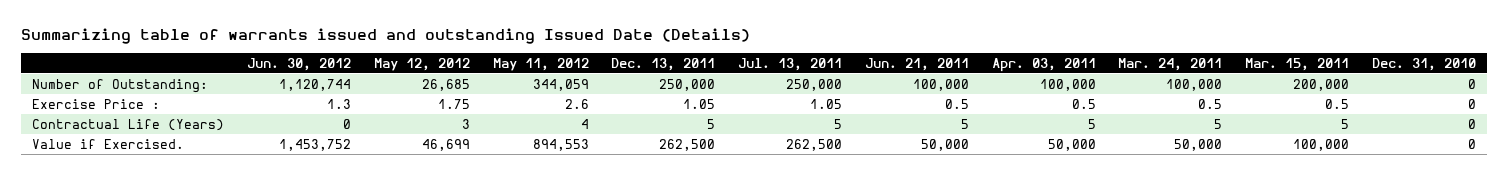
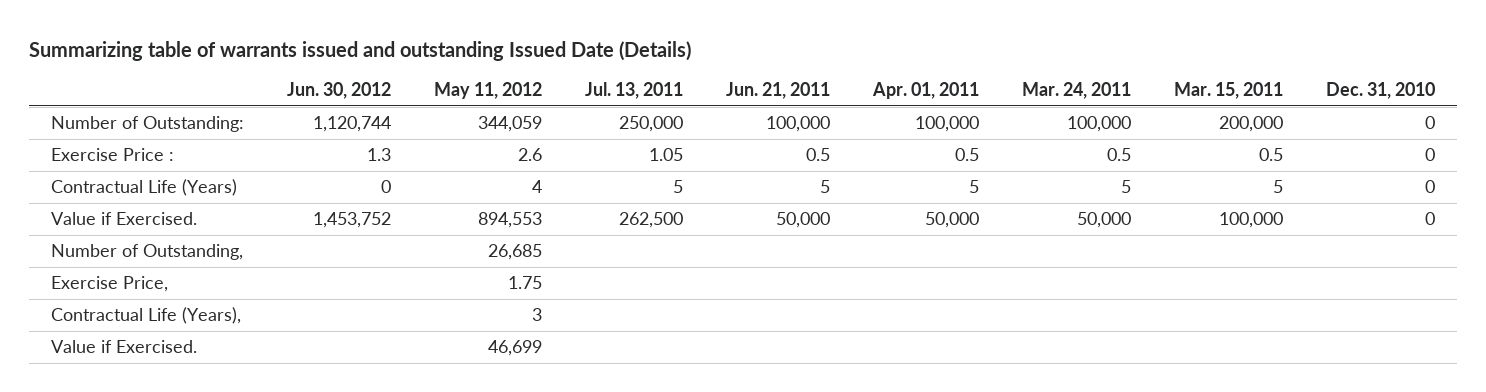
[373,57,470,71] May 12, 2012 -> none
[611,57,716,71] Dec. 13, 2011 -> none
[991,57,1096,72] Apr. 03, 2011 -> none
none -> [872,82,980,100] Apr. 01, 2011
none -> [50,244,243,261] Number of Outstanding,
none -> [50,276,168,293] Exercise Price,
none -> [50,307,241,325] Contractual Life (Years),
none -> [50,340,197,354] Value if Exercised.

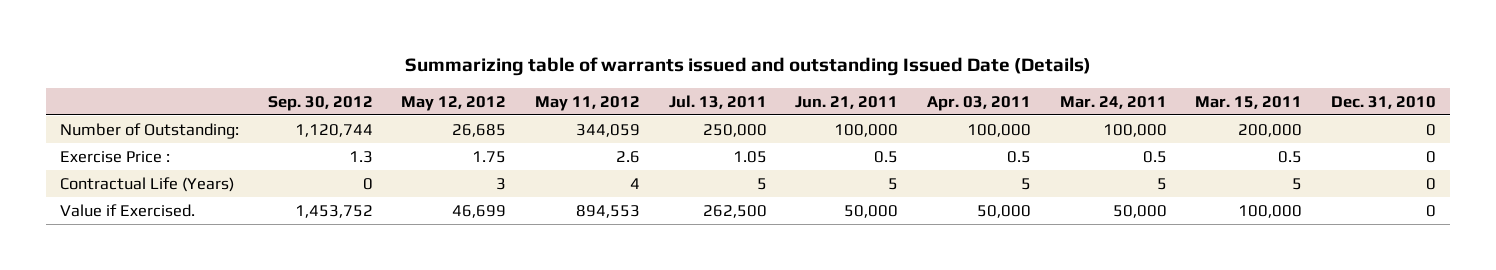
[287,82,392,100] Jun. 30, 2012 -> none
[872,82,980,100] Apr. 01, 2011 -> none
none -> [267,95,373,111] Sep. 30, 2012
none -> [401,95,507,111] May 12, 2012
none -> [927,95,1032,111] Apr. 03, 2011
[50,244,243,261] Number of Outstanding, -> none
[50,276,168,293] Exercise Price, -> none
[50,307,241,325] Contractual Life (Years), -> none
[50,340,197,354] Value if Exercised. -> none

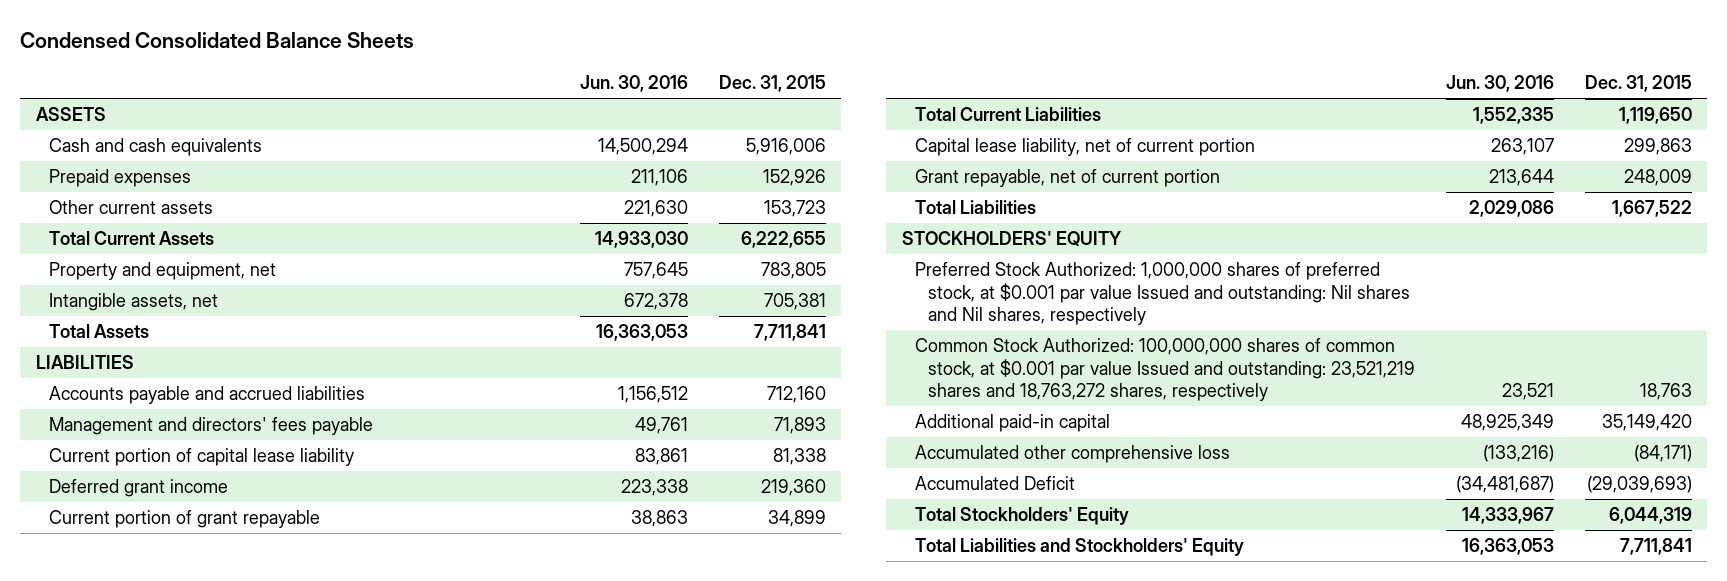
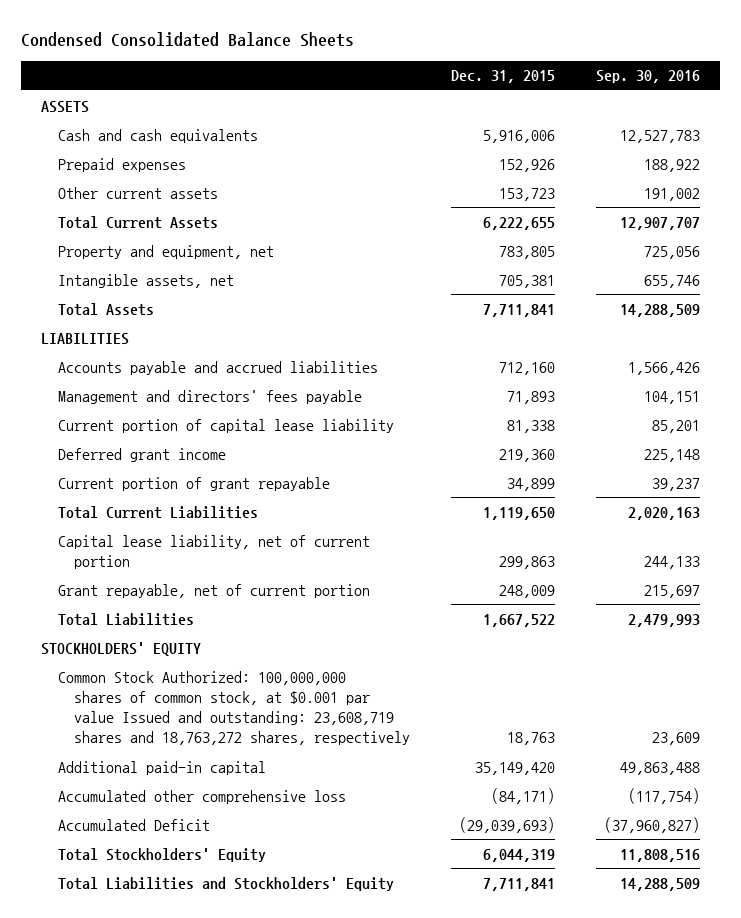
[579,74,688,92] Jun. 30, 2016 -> none
none -> [595,70,700,84] Sep. 30, 2016
[914,262,1411,325] Preferred Stock Authorized: 1,000,000 shares of preferred stock, at $0.001 par value Issued and outstanding: Nil shares and Nil shares, respectively -> none
[914,338,1416,401] Common Stock Authorized: 100,000,000 shares of common stock, at $0.001 par value Issued and outstanding: 23,521,219 shares and 18,763,272 shares, respectively -> [57,670,411,746] Common Stock Authorized: 100,000,000 shares of common stock, at $0.001 par value Issued and outstanding: 23,608,719 shares and 18,763,272 shares, respectively

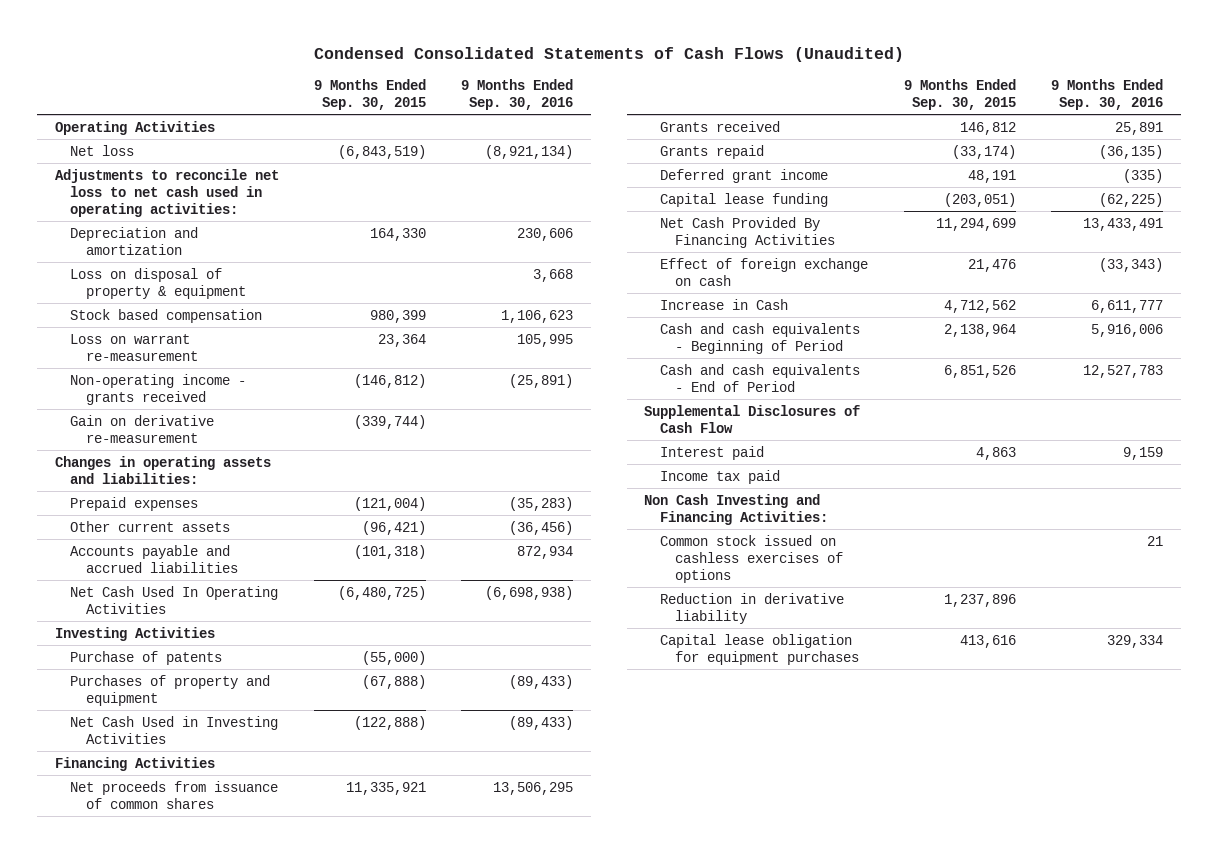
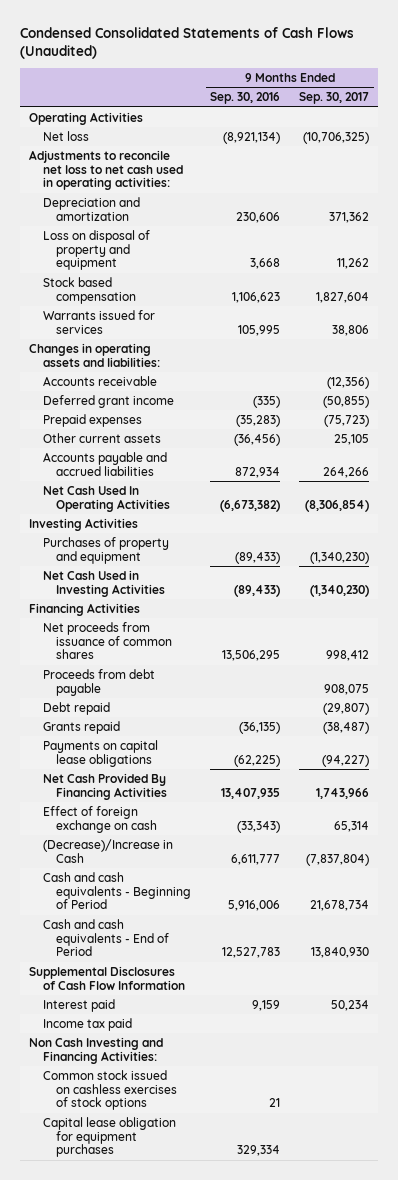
[314,78,427,111] 9 Months Ended Sep. 30, 2015 -> none
none -> [299,92,370,105] Sep. 30, 2017
[70,267,246,299] Loss on disposal of property & equipment -> [42,229,150,271] Loss on disposal of property and equipment
[70,373,247,405] Non-operating income - grants received -> none
[70,414,215,443] Gain on derivative re-measurement -> none
[70,333,198,361] Loss on warrant re-measurement -> [42,309,155,334] Warrants issued for services
none -> [42,375,157,386] Accounts receivable
[659,168,828,183] Deferred grant income -> [42,394,174,408] Deferred grant income
[485,585,574,600] (6,698,938) -> [220,499,281,512] (6,673,382)
[70,650,223,665] Purchase of patents -> none
[659,120,780,132] Grants received -> none
none -> [42,668,155,696] Proceeds from debt payable
none -> [42,701,110,715] Debt repaid
[659,192,828,207] Capital lease funding -> [42,739,158,767] Payments on capital lease obligations
[1083,217,1164,231] 13,433,491 -> [221,787,281,799] 13,407,935
[659,298,788,310] Increase in Cash -> [42,838,173,863] (Decrease)/Increase in Cash
[644,404,861,433] Supplemental Disclosures of Cash Flow -> [29,965,185,990] Supplemental Disclosures of Cash Flow Information
[659,592,844,624] Reduction in derivative liability -> none
[659,534,844,583] Common stock issued on cashless exercises of options -> [42,1069,178,1111] Common stock issued on cashless exercises of stock options

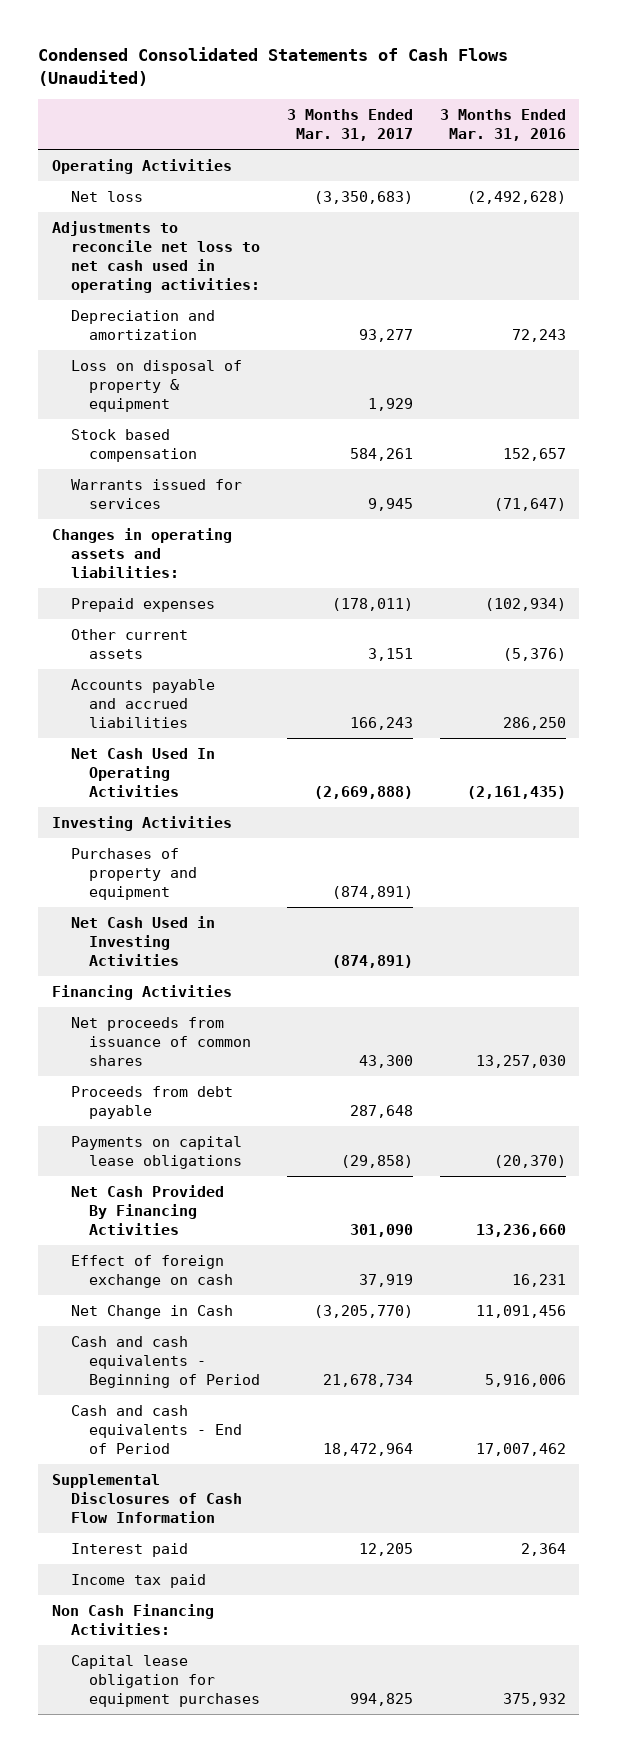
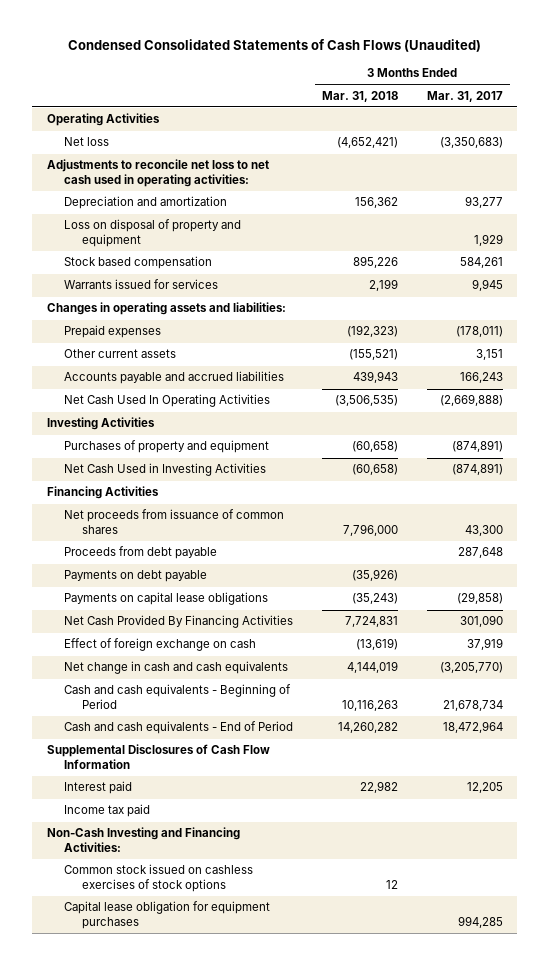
[439,108,566,142] 3 Months Ended Mar. 31, 2016 -> none
none -> [321,90,398,102] Mar. 31, 2018
[70,359,242,413] Loss on disposal of property & equipment -> [64,219,242,248] Loss on disposal of property and equipment
none -> [64,570,208,583] Payments on debt payable
[70,1304,233,1319] Net Change in Cash -> [64,661,289,675] Net change in cash and cash equivalents
[51,1603,214,1635] Non Cash Financing Activities: -> [46,827,240,853] Non-Cash Investing and Financing Activities:
none -> [64,864,254,893] Common stock issued on cashless exercises of stock options
[350,1693,414,1707] 994,825 -> [457,916,503,929] 994,285

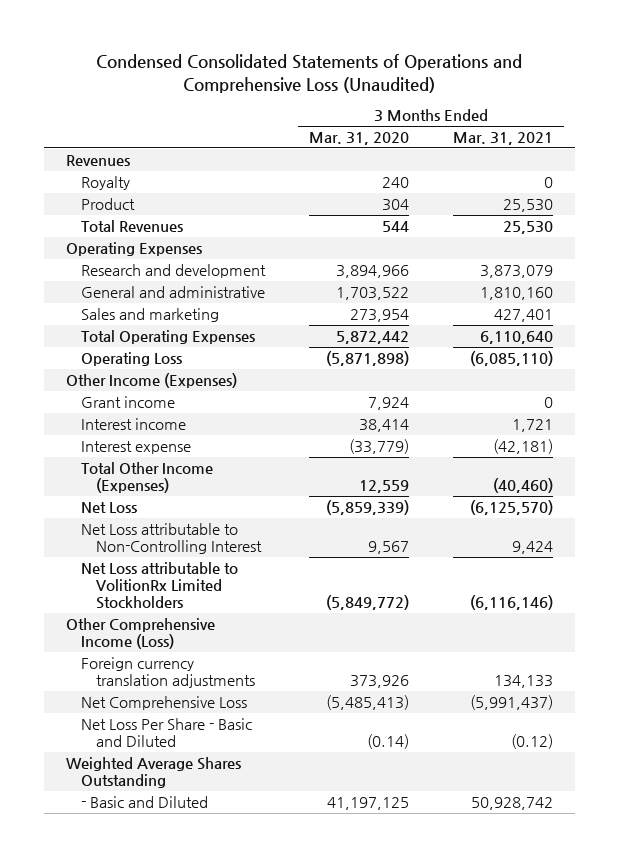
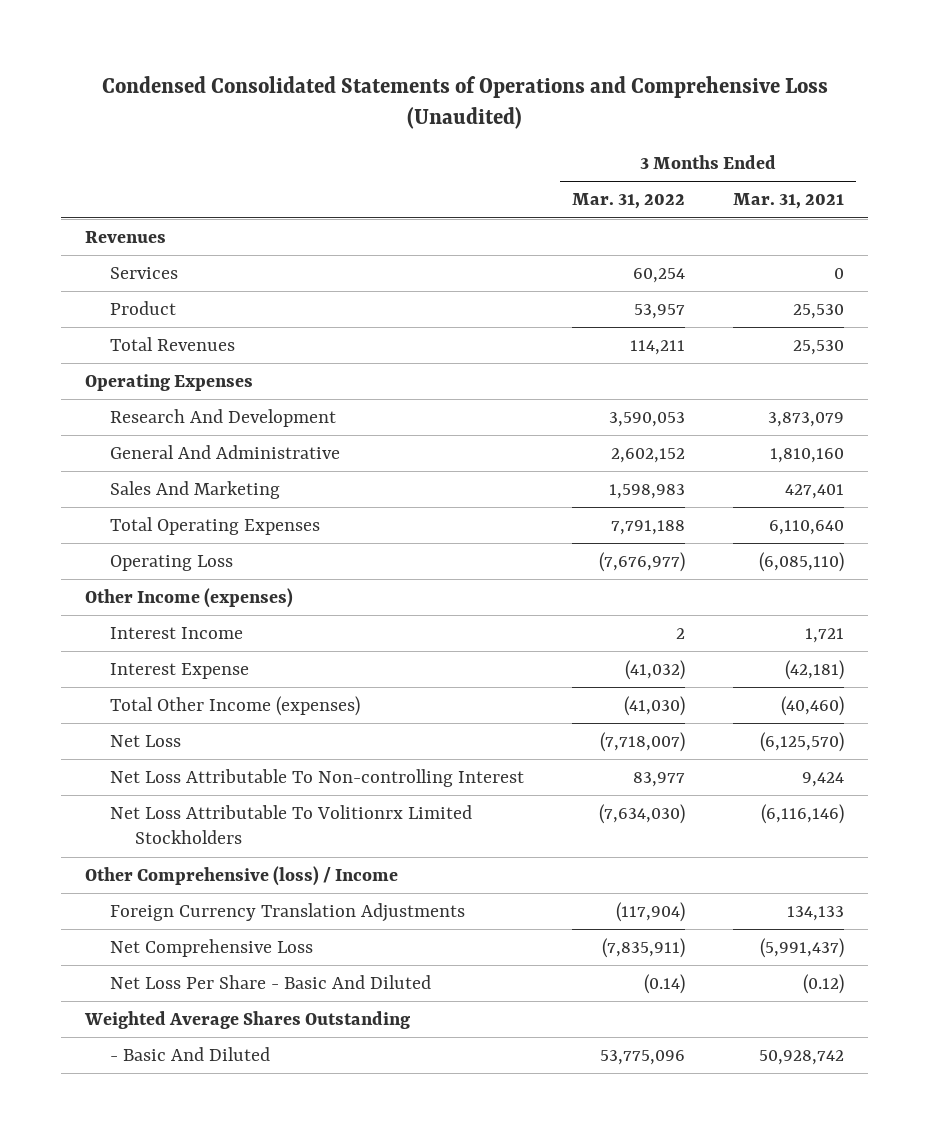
[308,131,409,145] Mar. 31, 2020 -> none
none -> [572,193,686,210] Mar. 31, 2022
[81,175,131,190] Royalty -> none
none -> [110,267,179,280] Services
[81,263,267,278] Research and development -> [110,409,337,428] Research And Development
[81,285,266,298] General and administrative -> [110,445,341,460] General And Administrative
[81,307,220,322] Sales and marketing -> [110,481,281,500] Sales And Marketing
[81,395,176,408] Grant income -> none
[66,372,238,388] Other Income (Expenses) -> [85,588,294,609] Other Income (expenses)
[81,417,187,430] Interest income -> [110,627,244,640] Interest Income
[81,440,192,454] Interest expense -> [110,663,250,680] Interest Expense
[81,461,214,494] Total Other Income (Expenses) -> [110,696,361,717] Total Other Income (expenses)
[81,522,262,555] Net Loss attributable to Non-Controlling Interest -> [110,769,525,788] Net Loss Attributable To Non-controlling Interest
[81,561,239,610] Net Loss attributable to VolitionRx Limited Stockholders -> [110,805,473,845] Net Loss Attributable To Volitionrx Limited Stockholders
[66,617,216,650] Other Comprehensive Income (Loss) -> [85,866,399,887] Other Comprehensive (loss) / Income
[81,656,255,689] Foreign currency translation adjustments -> [110,903,466,923] Foreign Currency Translation Adjustments
[81,717,253,748] Net Loss Per Share - Basic and Diluted -> [110,975,432,990] Net Loss Per Share - Basic And Diluted
[81,795,209,808] - Basic and Diluted -> [110,1047,271,1062] - Basic And Diluted

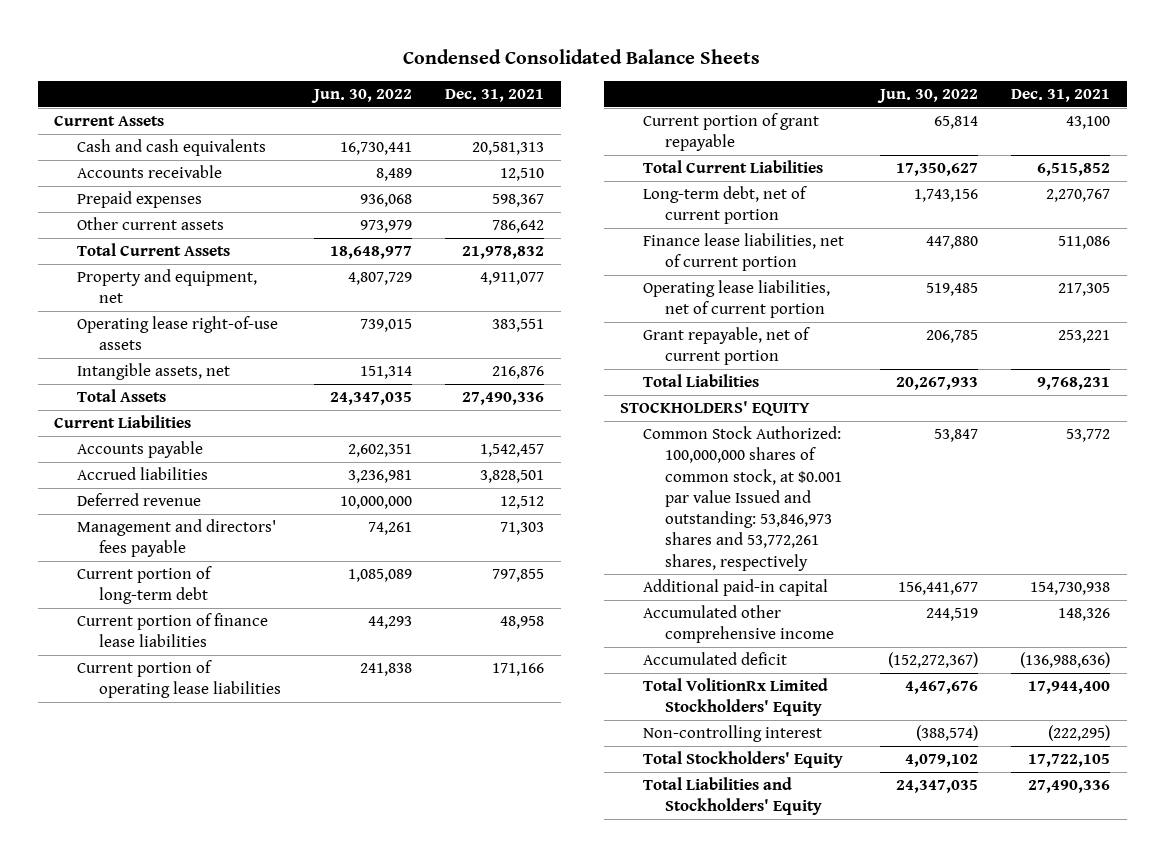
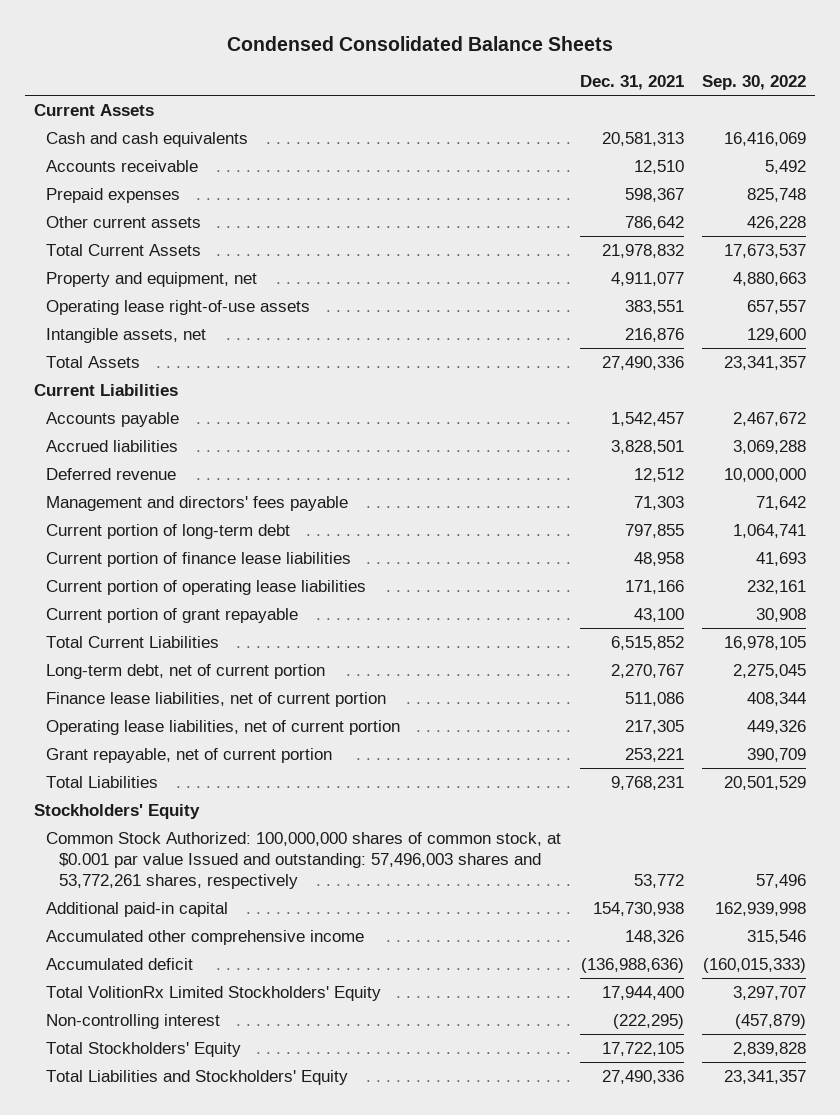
[311,89,413,104] Jun. 30, 2022 -> none
none -> [701,75,806,91] Sep. 30, 2022
[620,401,811,417] STOCKHOLDERS' EQUITY -> [34,803,201,819] Stockholders' Equity
[642,426,843,571] Common Stock Authorized: 100,000,000 shares of common stock, at $0.001 par value Issued and outstanding: 53,846,973 shares and 53,772,261 shares, respectively -> [46,831,562,890] Common Stock Authorized: 100,000,000 shares of common stock, at $0.001 par value Issued and outstanding: 57,496,003 shares and 53,772,261 shares, respectively

